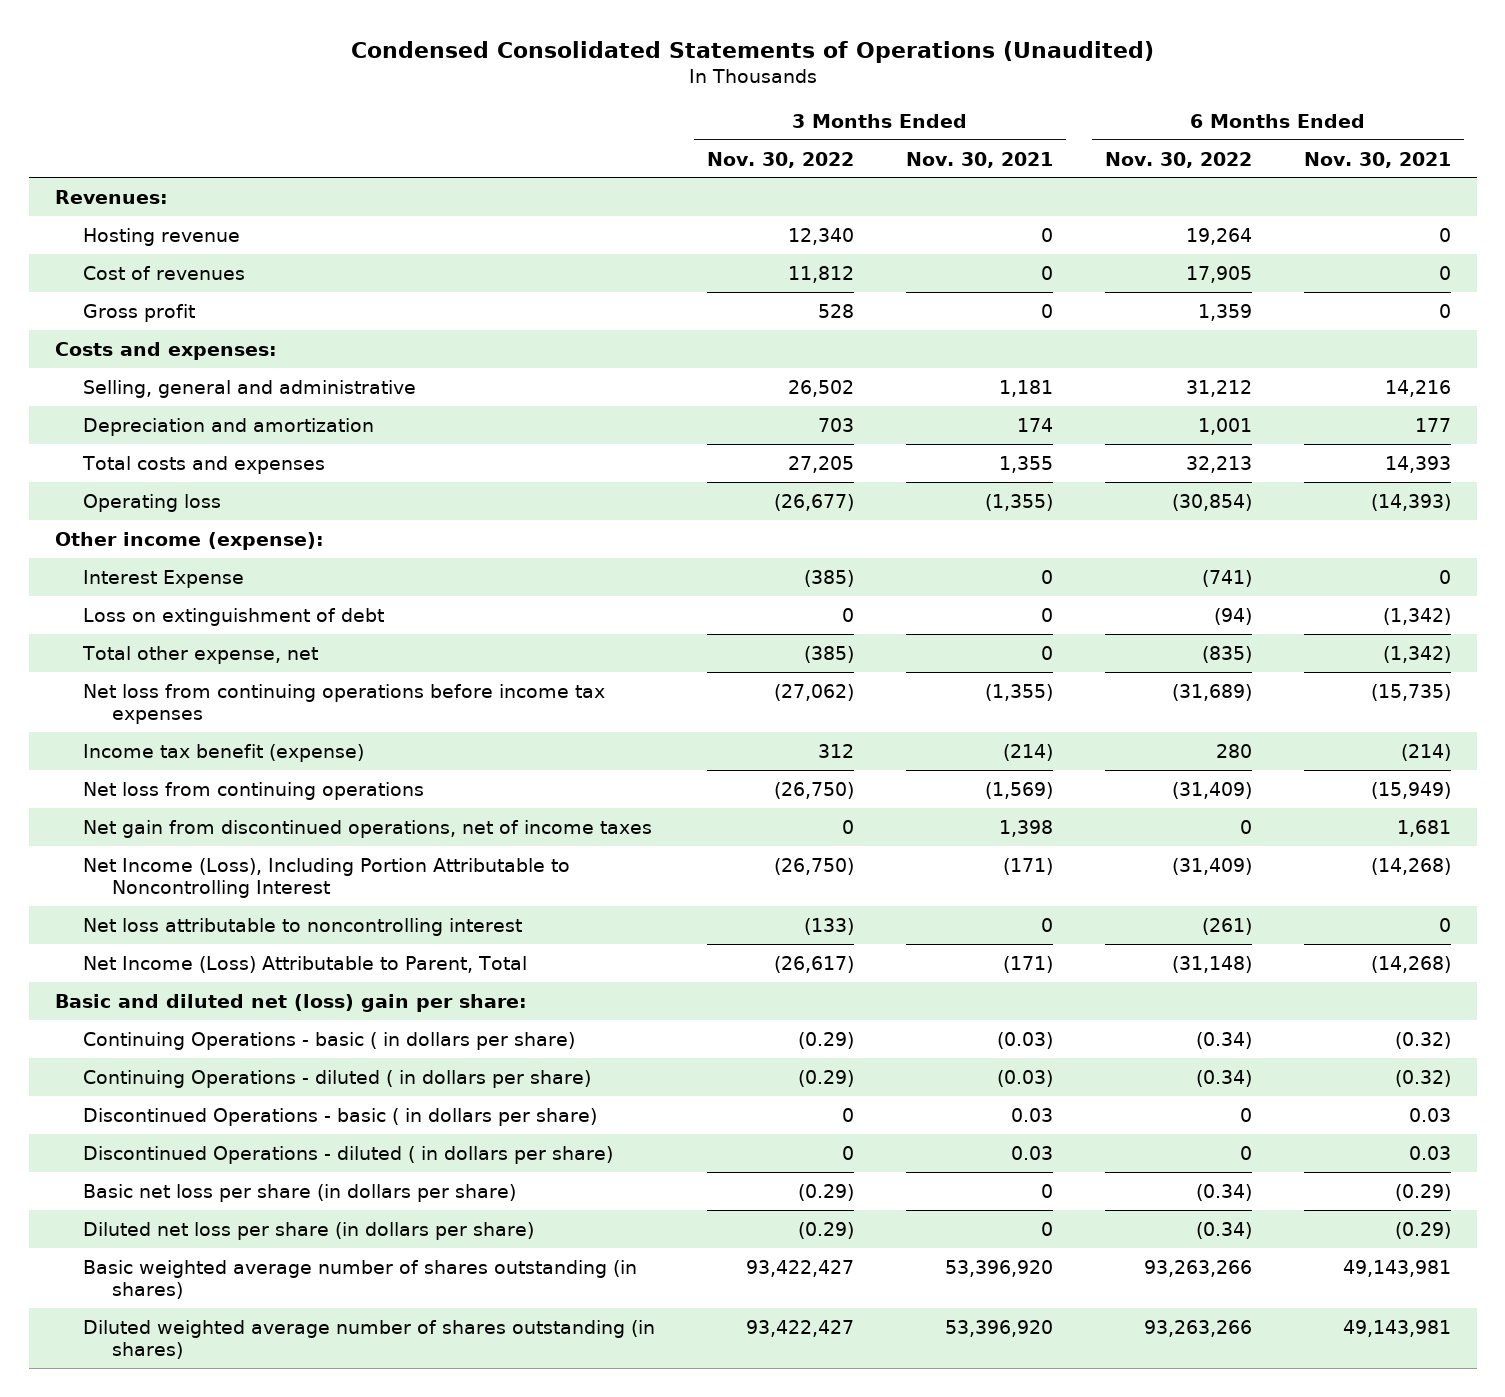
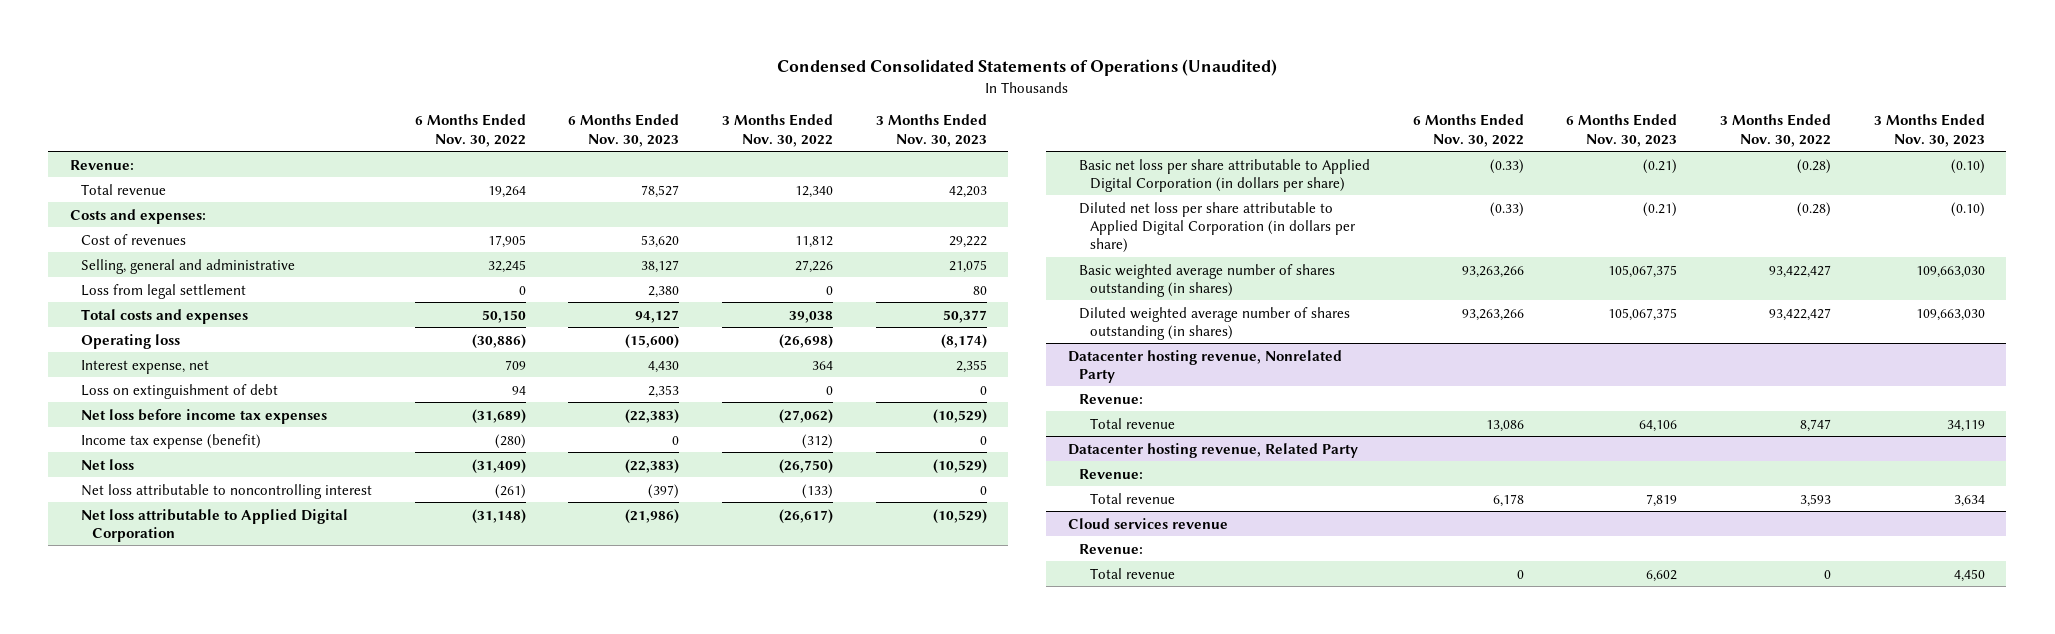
[905,151,1053,168] Nov. 30, 2021 -> none
[1303,151,1451,168] Nov. 30, 2021 -> none
none -> [568,114,680,147] 6 Months Ended Nov. 30, 2023
none -> [875,114,987,147] 3 Months Ended Nov. 30, 2023
[83,303,196,322] Gross profit -> none
[54,189,168,204] Revenues: -> [69,159,134,170] Revenue:
[83,227,241,246] Hosting revenue -> [80,183,166,195] Total revenue
[83,417,375,436] Depreciation and amortization -> none
[54,531,324,550] Other income (expense): -> none
[82,645,319,664] Total other expense, net -> none
[83,781,425,800] Net loss from continuing operations -> none
[83,819,653,838] Net gain from discontinued operations, net of income taxes -> none
[83,265,246,280] Cost of revenues -> [80,233,186,245] Cost of revenues
[788,379,855,397] 26,502 -> [795,259,834,273] 27,226
[1185,379,1252,397] 31,212 -> [487,259,526,273] 32,245
none -> [80,283,246,299] Loss from legal settlement
[788,455,855,473] 27,205 -> [789,310,834,323] 39,038
[1185,455,1252,473] 32,213 -> [481,309,526,323] 50,150
[774,493,855,511] (26,677) -> [779,333,834,349] (26,698)
[1171,493,1252,511] (30,854) -> [471,333,526,349] (30,886)
[83,569,245,588] Interest Expense -> [80,359,209,374] Interest expense, net
[804,569,855,587] (385) -> [812,360,834,370] 364
[1201,569,1252,587] (741) -> [504,359,526,370] 709
[1213,607,1252,625] (94) -> [511,385,526,395] 94
[83,683,606,725] Net loss from continuing operations before income tax expenses -> [80,408,327,424] Net loss before income tax expenses
[83,743,365,762] Income tax benefit (expense) -> [80,433,261,449] Income tax expense (benefit)
[818,743,855,758] 312 -> [802,433,834,449] (312)
[1215,743,1252,758] 280 -> [494,433,526,449] (280)
[83,857,571,899] Net Income (Loss), Including Portion Attributable to Noncontrolling Interest -> [80,458,134,470] Net loss
[54,993,527,1012] Basic and diluted net (loss) gain per share: -> none
[83,1031,576,1050] Continuing Operations - basic ( in dollars per share) -> none
[83,1069,592,1088] Continuing Operations - diluted ( in dollars per share) -> none
[83,1107,598,1126] Discontinued Operations - basic ( in dollars per share) -> none
[83,1145,614,1164] Discontinued Operations - diluted ( in dollars per share) -> none
[83,955,528,973] Net Income (Loss) Attributable to Parent, Total -> [80,508,348,542] Net loss attributable to Applied Digital Corporation
[83,1183,517,1202] Basic net loss per share (in dollars per share) -> [1078,158,1370,192] Basic net loss per share attributable to Applied Digital Corporation (in dollars per share)
[798,1183,855,1201] (0.29) -> [1797,158,1832,174] (0.28)
[1195,1183,1252,1201] (0.34) -> [1489,158,1524,174] (0.33)
[83,1221,535,1240] Diluted net loss per share (in dollars per share) -> [1078,201,1356,254] Diluted net loss per share attributable to Applied Digital Corporation (in dollars per share)
[798,1221,855,1239] (0.29) -> [1797,201,1832,217] (0.28)
[1195,1221,1252,1239] (0.34) -> [1489,201,1524,217] (0.33)
none -> [1067,349,1342,383] Datacenter hosting revenue, Nonrelated Party
none -> [1078,393,1143,404] Revenue:
none -> [1089,417,1175,429] Total revenue
none -> [1067,442,1358,458] Datacenter hosting revenue, Related Party
none -> [1078,468,1143,479] Revenue:
none -> [1089,492,1175,504] Total revenue
none -> [1067,517,1228,529] Cloud services revenue
none -> [1078,543,1143,554] Revenue:
none -> [1089,567,1175,579] Total revenue

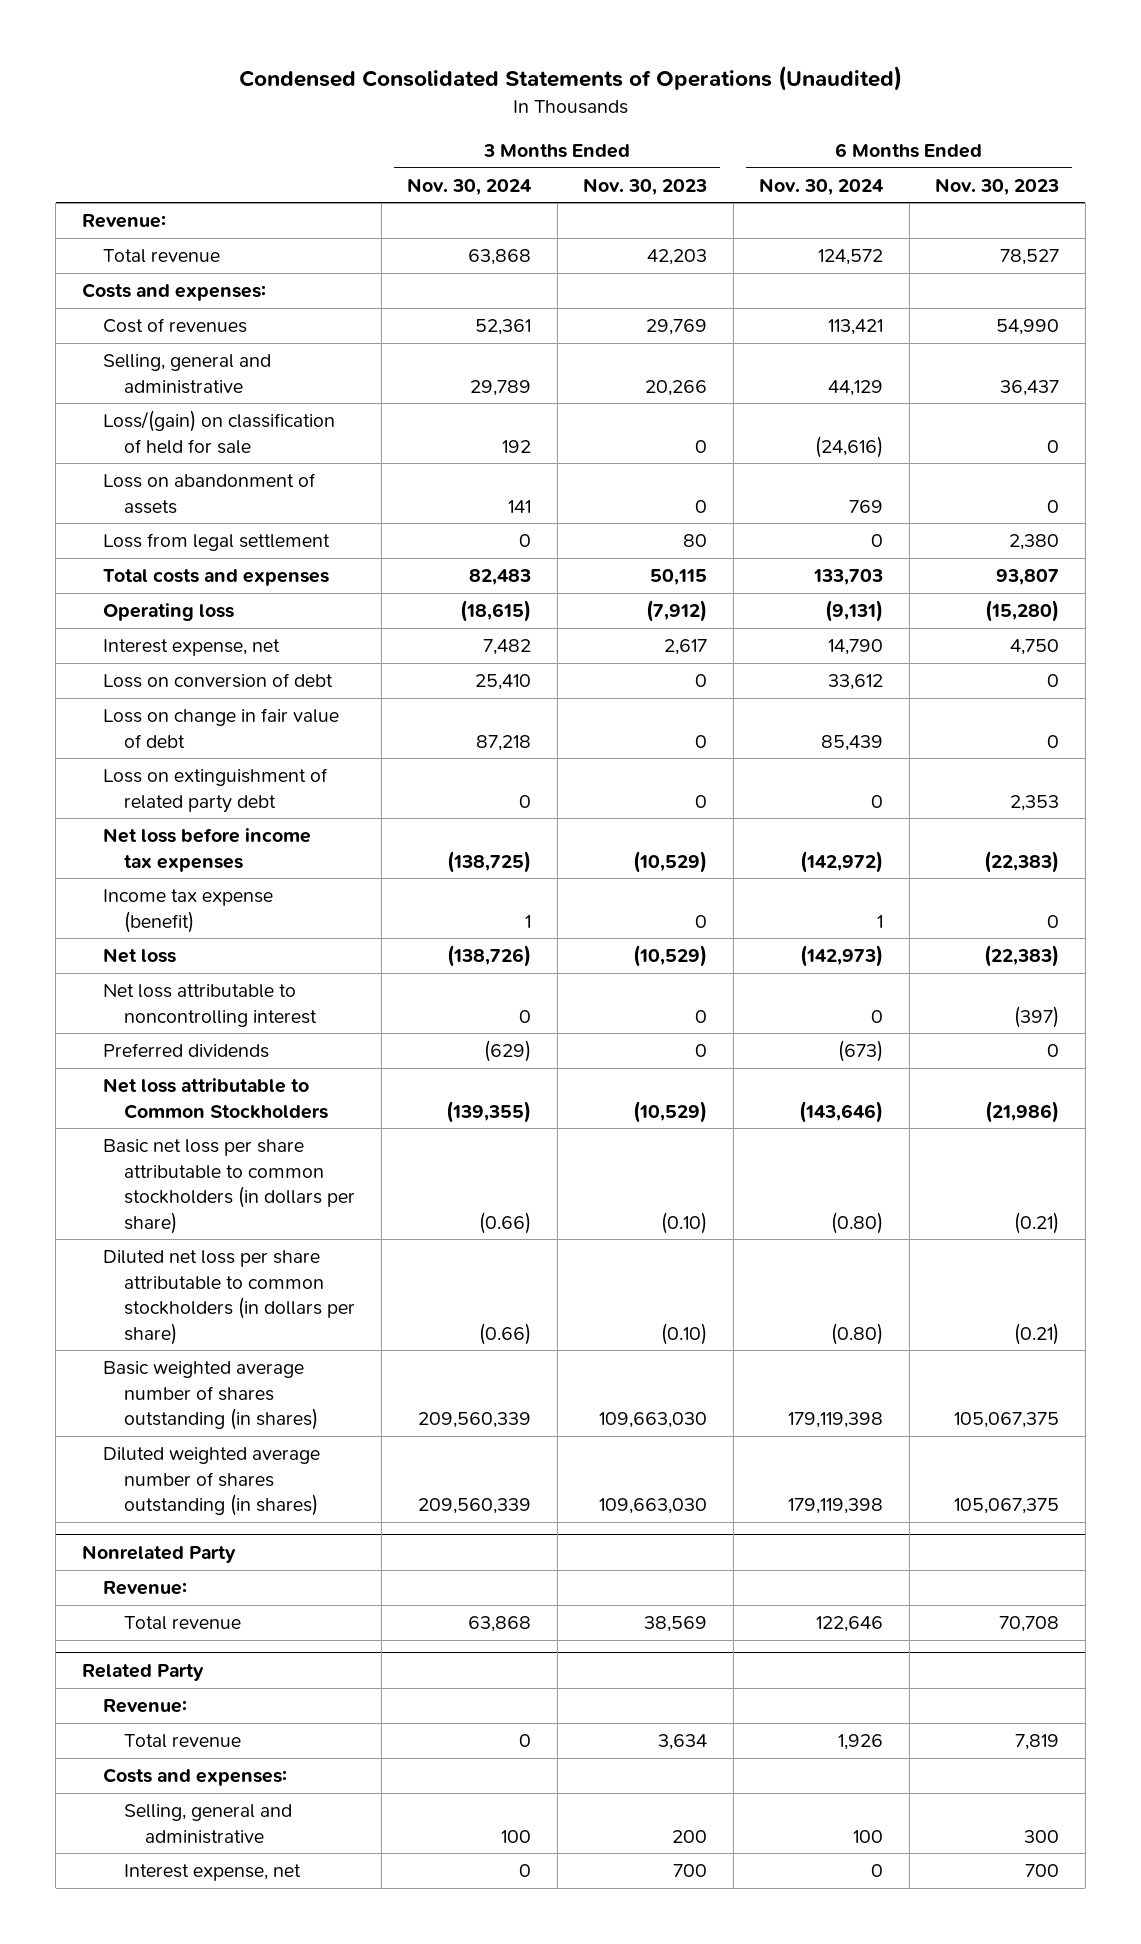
[414,114,526,147] 6 Months Ended Nov. 30, 2022 -> none
[722,114,834,147] 3 Months Ended Nov. 30, 2022 -> none
none -> [407,177,533,195] Nov. 30, 2024
none -> [759,177,885,195] Nov. 30, 2024
[641,234,680,248] 53,620 -> [996,319,1060,336] 54,990
[948,235,987,248] 29,222 -> [646,319,708,336] 29,769
[641,259,680,273] 38,127 -> [1000,379,1060,396] 36,437
[948,259,987,273] 21,075 -> [645,379,708,396] 20,266
none -> [102,410,335,454] Loss/(gain) on classification of held for sale
none -> [102,473,316,514] Loss on abandonment of assets
[635,309,680,323] 94,127 -> [996,569,1060,586] 93,807
[942,309,987,323] 50,377 -> [650,569,708,586] 50,115
[625,333,680,349] (15,600) -> [985,600,1060,623] (15,280)
[940,333,987,349] (8,174) -> [646,600,708,623] (7,912)
[648,360,680,373] 4,430 -> [1010,639,1060,656] 4,750
[955,359,987,373] 2,355 -> [664,639,708,656] 2,617
none -> [102,673,333,689] Loss on conversion of debt
none -> [102,708,339,748] Loss on change in fair value of debt
[80,383,278,399] Loss on extinguishment of debt -> [102,768,328,813] Loss on extinguishment of related party debt
none -> [102,1043,269,1059] Preferred dividends
[80,508,348,542] Net loss attributable to Applied Digital Corporation -> [102,1078,329,1119] Net loss attributable to Common Stockholders
[1078,158,1370,192] Basic net loss per share attributable to Applied Digital Corporation (in dollars per share) -> [102,1139,356,1234] Basic net loss per share attributable to common stockholders (in dollars per share)
[1078,201,1356,254] Diluted net loss per share attributable to Applied Digital Corporation (in dollars per share) -> [102,1250,356,1345] Diluted net loss per share attributable to common stockholders (in dollars per share)
[1067,349,1342,383] Datacenter hosting revenue, Nonrelated Party -> none
none -> [81,1544,236,1563] Nonrelated Party
[1067,442,1358,458] Datacenter hosting revenue, Related Party -> none
[1639,419,1678,432] 64,106 -> [999,1616,1060,1633] 70,708
[1946,419,1985,432] 34,119 -> [644,1616,708,1633] 38,569
none -> [81,1663,204,1681] Related Party
[1067,517,1228,529] Cloud services revenue -> none
[1078,543,1143,554] Revenue: -> none
[1089,567,1175,579] Total revenue -> none
none -> [102,1768,287,1787] Costs and expenses:
none -> [124,1804,293,1844] Selling, general and administrative
none -> [124,1864,302,1882] Interest expense, net

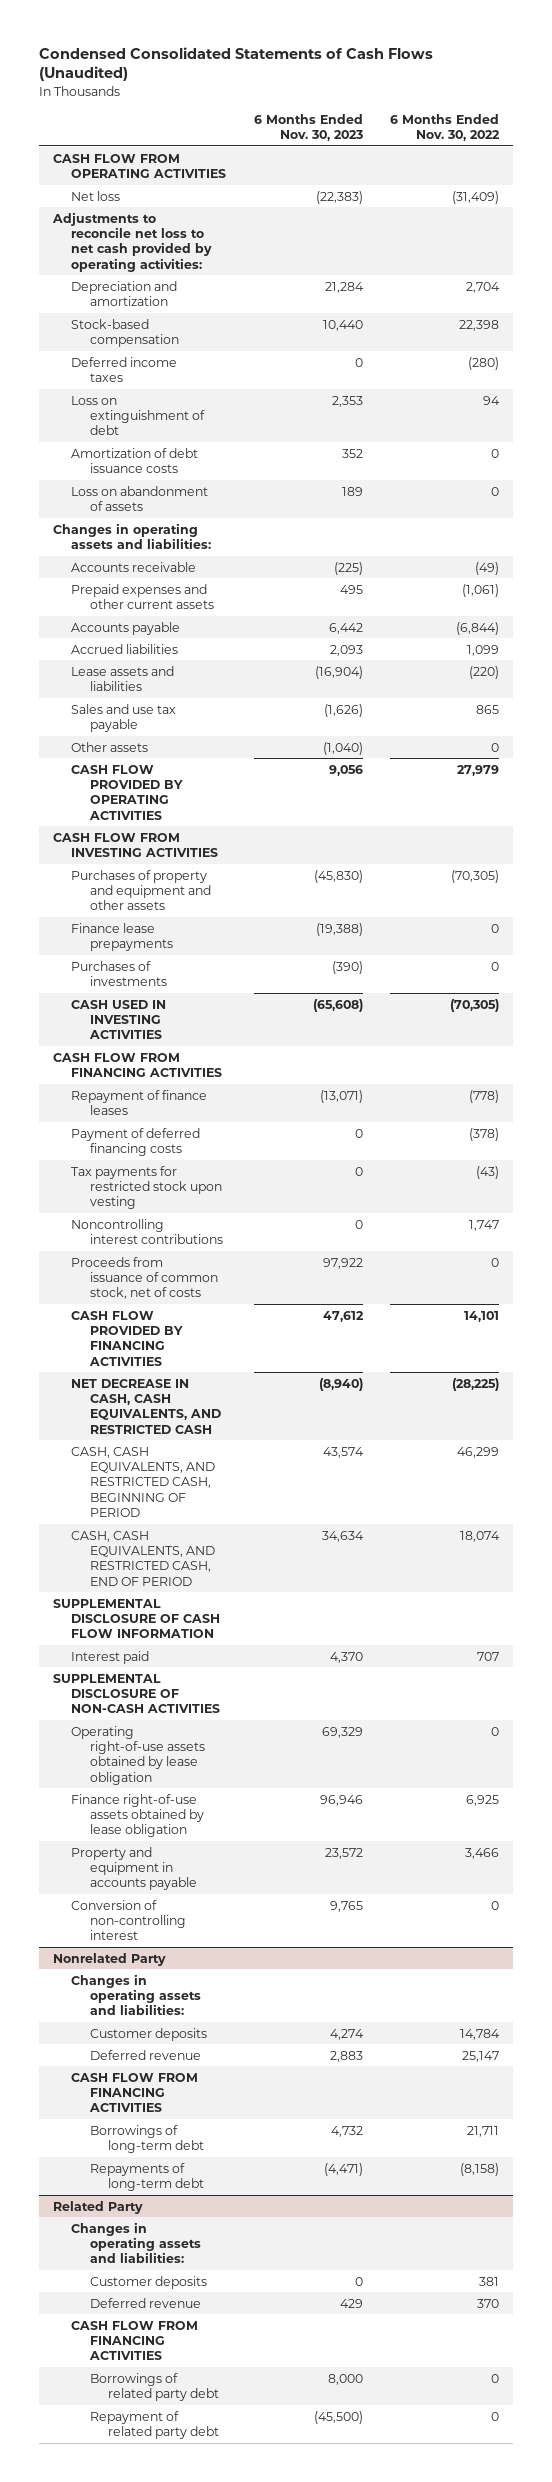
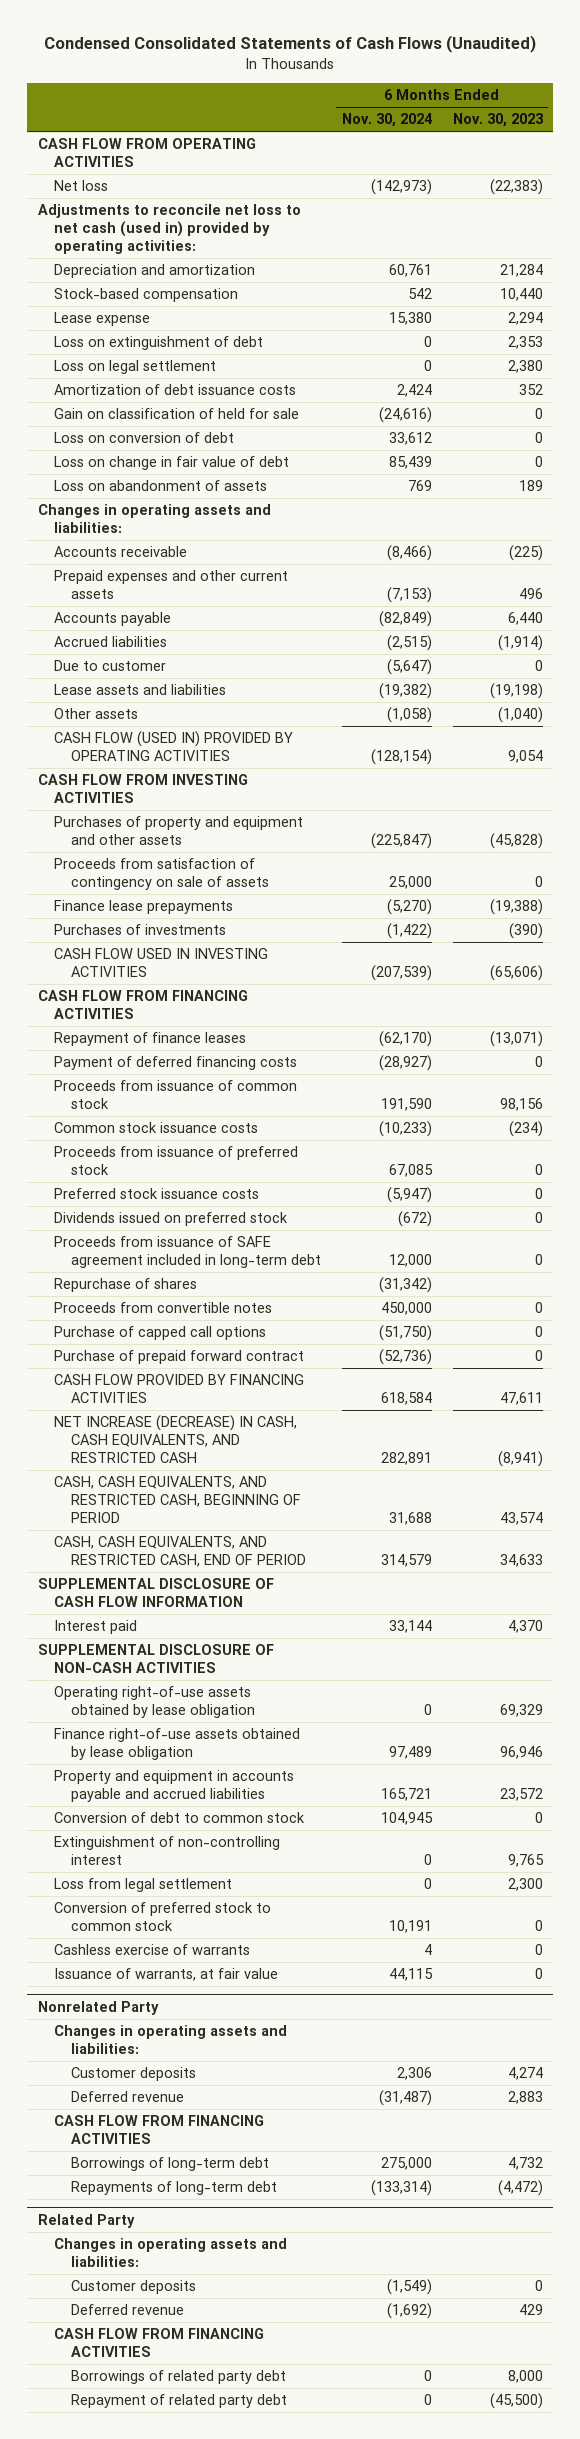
[390,113,501,142] 6 Months Ended Nov. 30, 2022 -> none
none -> [341,113,432,128] Nov. 30, 2024
[51,211,213,272] Adjustments to reconcile net loss to net cash provided by operating activities: -> [37,204,301,255] Adjustments to reconcile net loss to net cash (used in) provided by operating activities:
[71,356,178,382] Deferred income taxes -> none
none -> [54,312,151,327] Lease expense
none -> [54,360,217,375] Loss on legal settlement
none -> [54,408,300,420] Gain on classification of held for sale
none -> [54,432,235,444] Loss on conversion of debt
none -> [54,456,290,471] Loss on change in fair value of debt
[71,703,177,732] Sales and use tax payable -> none
[339,584,363,594] 495 -> [518,588,543,600] 496
[328,622,363,634] 6,442 -> [507,612,543,626] 6,440
[329,644,363,656] 2,093 -> [497,635,543,652] (1,914)
none -> [54,660,167,672] Due to customer
[314,665,363,679] (16,904) -> [489,683,543,700] (19,198)
[71,764,183,820] CASH FLOW PROVIDED BY OPERATING ACTIVITIES -> [54,731,294,762] CASH FLOW (USED IN) PROVIDED BY OPERATING ACTIVITIES
[328,764,363,776] 9,056 -> [507,750,543,764] 9,054
[313,869,363,883] (45,830) -> [489,833,543,850] (45,828)
none -> [54,858,269,891] Proceeds from satisfaction of contingency on sale of assets
[71,999,167,1040] CASH USED IN INVESTING ACTIVITIES -> [54,948,269,978] CASH FLOW USED IN INVESTING ACTIVITIES
[312,998,363,1012] (65,608) -> [489,965,543,982] (65,606)
[71,1165,222,1210] Tax payments for restricted stock upon vesting -> none
[71,1218,223,1244] Noncontrolling interest contributions -> none
[71,1256,218,1300] Proceeds from issuance of common stock, net of costs -> [54,1080,298,1110] Proceeds from issuance of common stock
[322,1257,363,1269] 97,922 -> [499,1098,543,1112] 98,156
none -> [54,1122,259,1134] Common stock issuance costs
none -> [54,1146,299,1176] Proceeds from issuance of preferred stock
none -> [54,1188,260,1200] Preferred stock issuance costs
none -> [54,1212,289,1227] Dividends issued on preferred stock
none -> [54,1236,321,1269] Proceeds from issuance of SAFE agreement included in long-term debt
none -> [54,1278,198,1293] Repurchase of shares
none -> [54,1302,273,1314] Proceeds from convertible notes
none -> [54,1326,267,1341] Purchase of capped call options
none -> [54,1350,305,1365] Purchase of prepaid forward contract
[322,1310,364,1322] 47,612 -> [499,1392,543,1406] 47,611
[71,1378,221,1434] NET DECREASE IN CASH, CASH EQUIVALENTS, AND RESTRICTED CASH -> [54,1415,298,1464] NET INCREASE (DECREASE) IN CASH, CASH EQUIVALENTS, AND RESTRICTED CASH
[318,1377,363,1391] (8,940) -> [497,1451,543,1468] (8,941)
[321,1530,364,1542] 34,634 -> [499,1554,543,1568] 34,633
[71,1846,197,1891] Property and equipment in accounts payable -> [54,1770,295,1803] Property and equipment in accounts payable and accrued liabilities
none -> [54,1812,306,1824] Conversion of debt to common stock
[71,1899,186,1941] Conversion of non-controlling interest -> [54,1836,281,1866] Extinguishment of non-controlling interest
none -> [54,1878,233,1893] Loss from legal settlement
none -> [54,1902,272,1932] Conversion of preferred stock to common stock
none -> [54,1944,251,1956] Cashless exercise of warrants
none -> [54,1968,279,1982] Issuance of warrants, at fair value
[323,2162,363,2176] (4,471) -> [497,2180,543,2197] (4,472)

